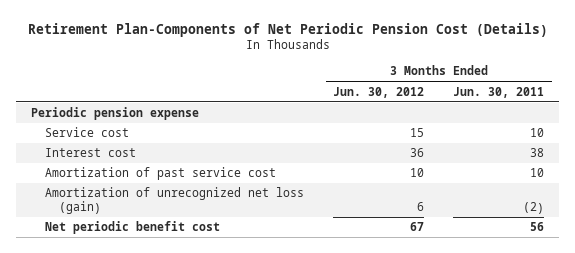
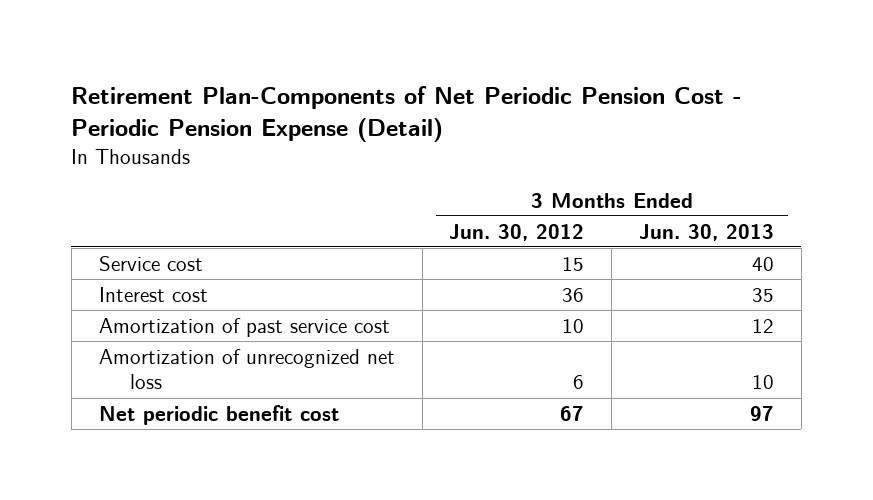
[27,22,548,37] Retirement Plan-Components of Net Periodic Pension Cost (Details) -> [71,85,743,143] Retirement Plan-Components of Net Periodic Pension Cost - Periodic Pension Expense (Detail)
[453,86,545,98] Jun. 30, 2011 -> none
none -> [639,223,775,241] Jun. 30, 2013
[30,107,199,121] Periodic pension expense -> none
[44,187,304,215] Amortization of unrecognized net loss (gain) -> [98,348,395,390] Amortization of unrecognized net loss

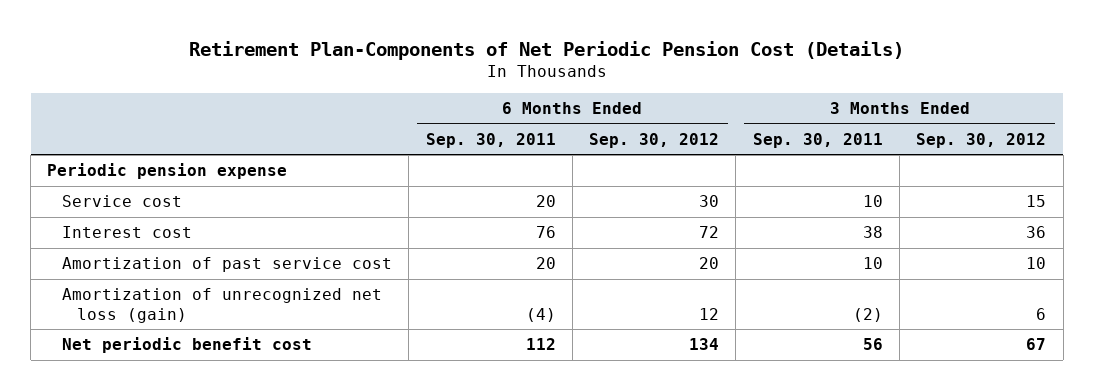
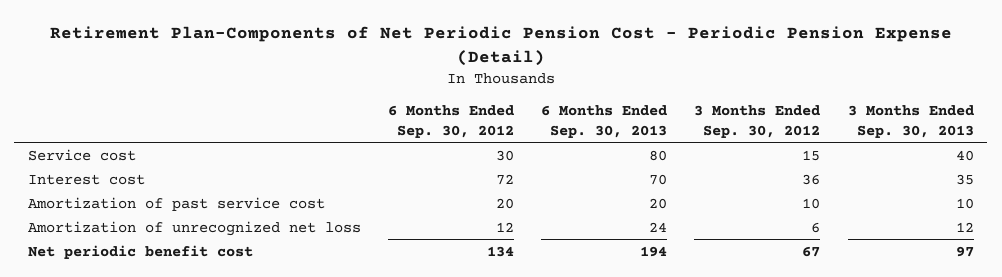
[188,40,904,60] Retirement Plan-Components of Net Periodic Pension Cost (Details) -> [49,26,952,67] Retirement Plan-Components of Net Periodic Pension Cost - Periodic Pension Expense (Detail)
[425,132,556,148] Sep. 30, 2011 -> none
[752,132,883,148] Sep. 30, 2011 -> none
none -> [541,104,668,138] 6 Months Ended Sep. 30, 2013
none -> [847,104,974,138] 3 Months Ended Sep. 30, 2013
[47,163,288,180] Periodic pension expense -> none
[62,288,383,323] Amortization of unrecognized net loss (gain) -> [27,220,361,236] Amortization of unrecognized net loss

